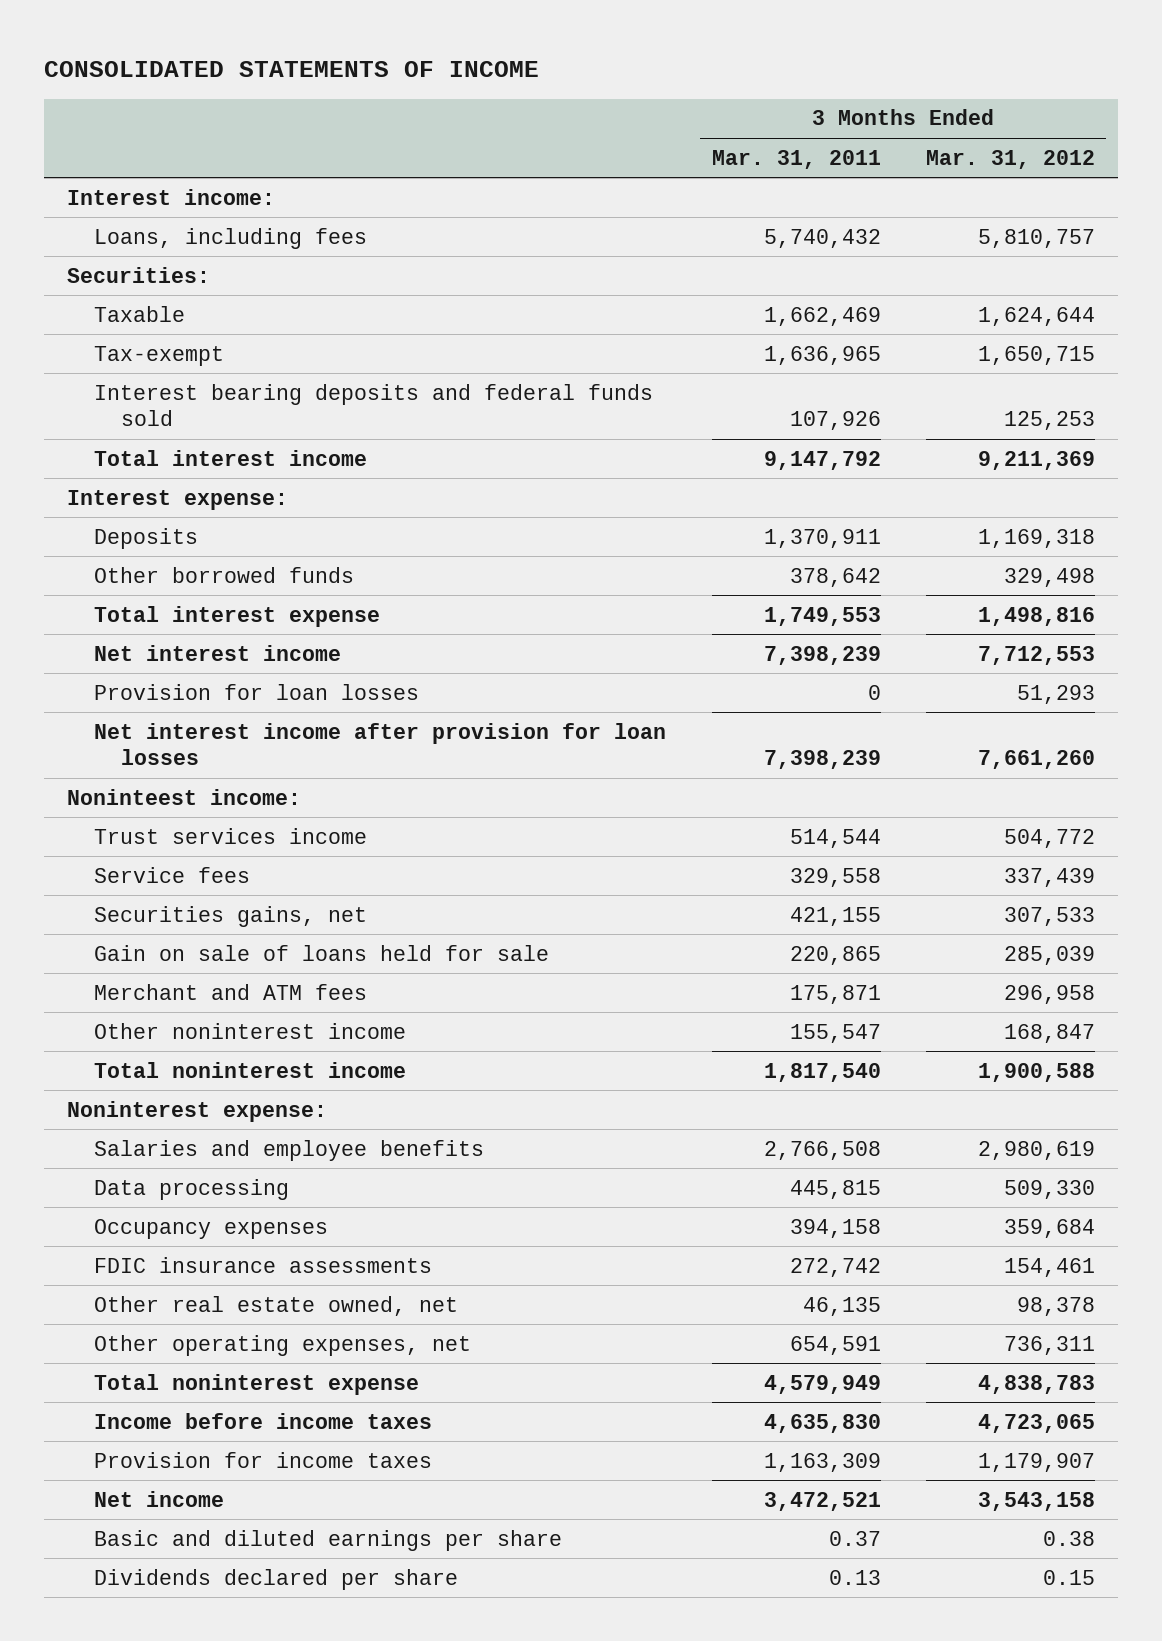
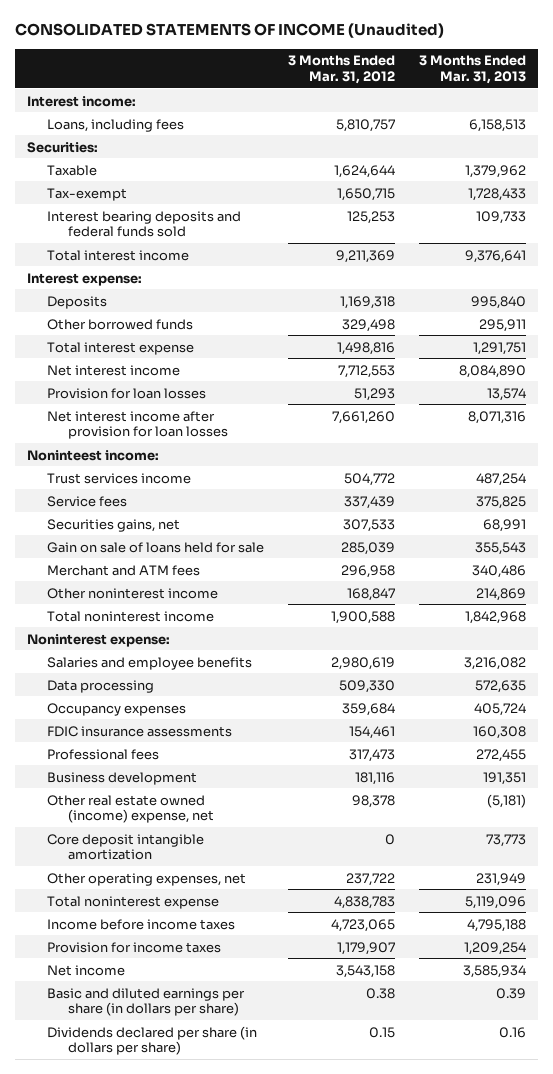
[44,61,540,78] CONSOLIDATED STATEMENTS OF INCOME -> [14,23,444,39] CONSOLIDATED STATEMENTS OF INCOME (Unaudited)
[711,149,881,169] Mar. 31, 2011 -> none
none -> [419,55,527,84] 3 Months Ended Mar. 31, 2013
none -> [47,748,160,760] Professional fees
none -> [47,771,198,785] Business development
[94,1295,459,1316] Other real estate owned, net -> [47,794,214,823] Other real estate owned (income) expense, net
none -> [47,833,205,860] Core deposit intangible amortization
[1004,1335,1096,1355] 736,311 -> [346,872,396,886] 237,722
[94,1529,563,1551] Basic and diluted earnings per share -> [47,987,246,1016] Basic and diluted earnings per share (in dollars per share)
[94,1568,459,1590] Dividends declared per share -> [47,1025,258,1055] Dividends declared per share (in dollars per share)

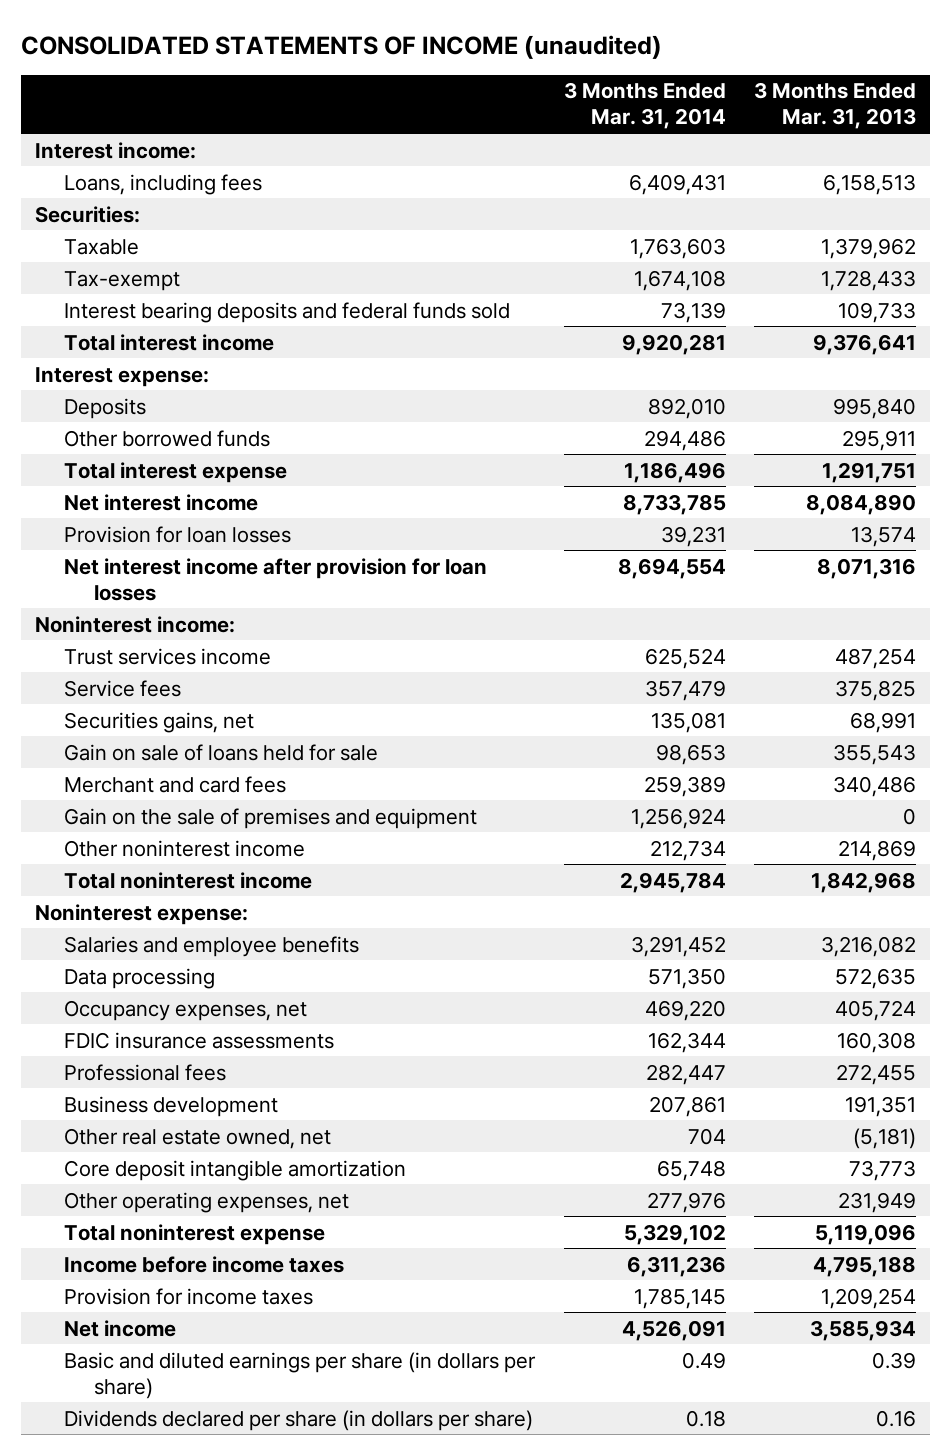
[14,23,444,39] CONSOLIDATED STATEMENTS OF INCOME (Unaudited) -> [20,34,662,59] CONSOLIDATED STATEMENTS OF INCOME (unaudited)
[288,55,396,84] 3 Months Ended Mar. 31, 2012 -> none
none -> [563,82,726,130] 3 Months Ended Mar. 31, 2014
[26,449,159,461] Noninteest income: -> [34,615,235,633] Noninterest income:
[47,564,201,576] Merchant and ATM fees -> [64,775,287,793] Merchant and card fees
none -> [64,807,478,829] Gain on the sale of premises and equipment
[47,702,187,716] Occupancy expenses -> [64,999,308,1021] Occupancy expenses, net
[47,794,214,823] Other real estate owned (income) expense, net -> [64,1127,332,1149] Other real estate owned, net

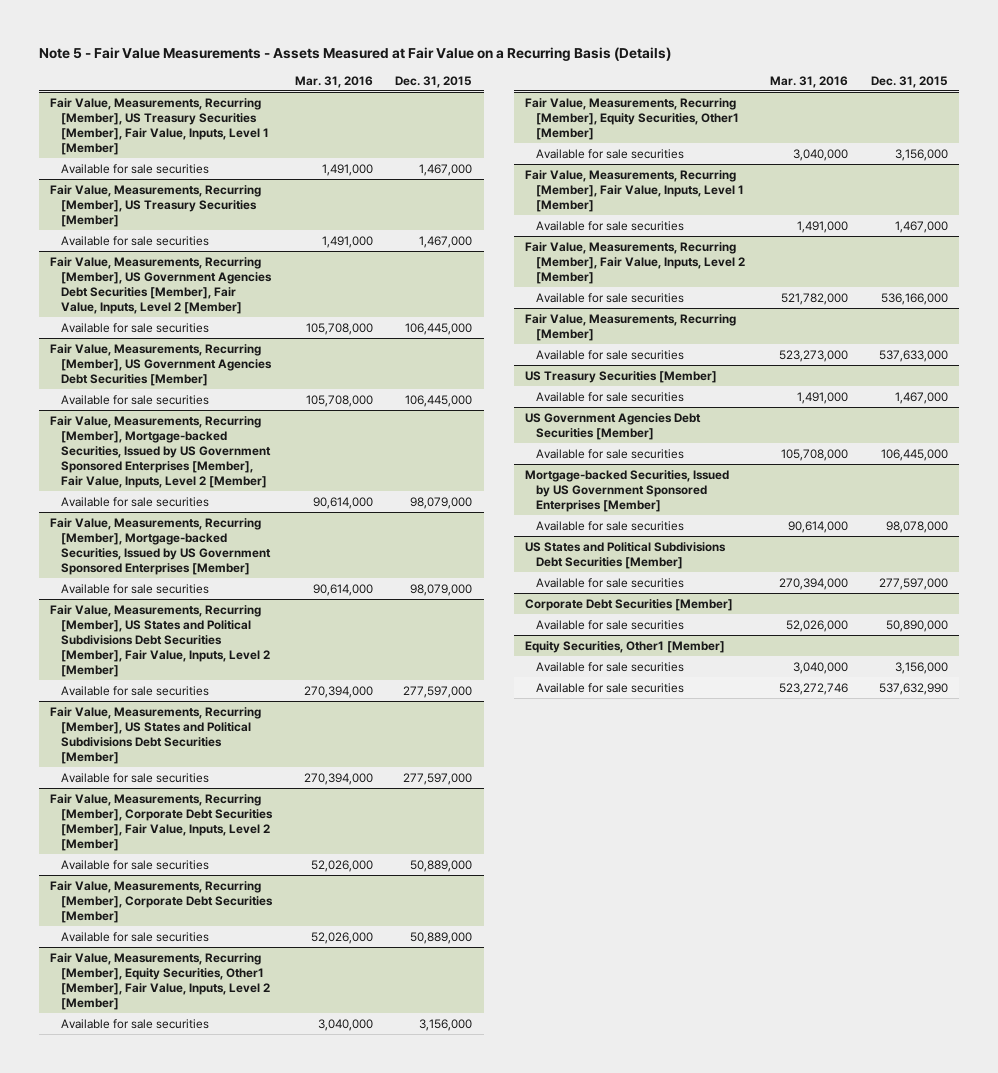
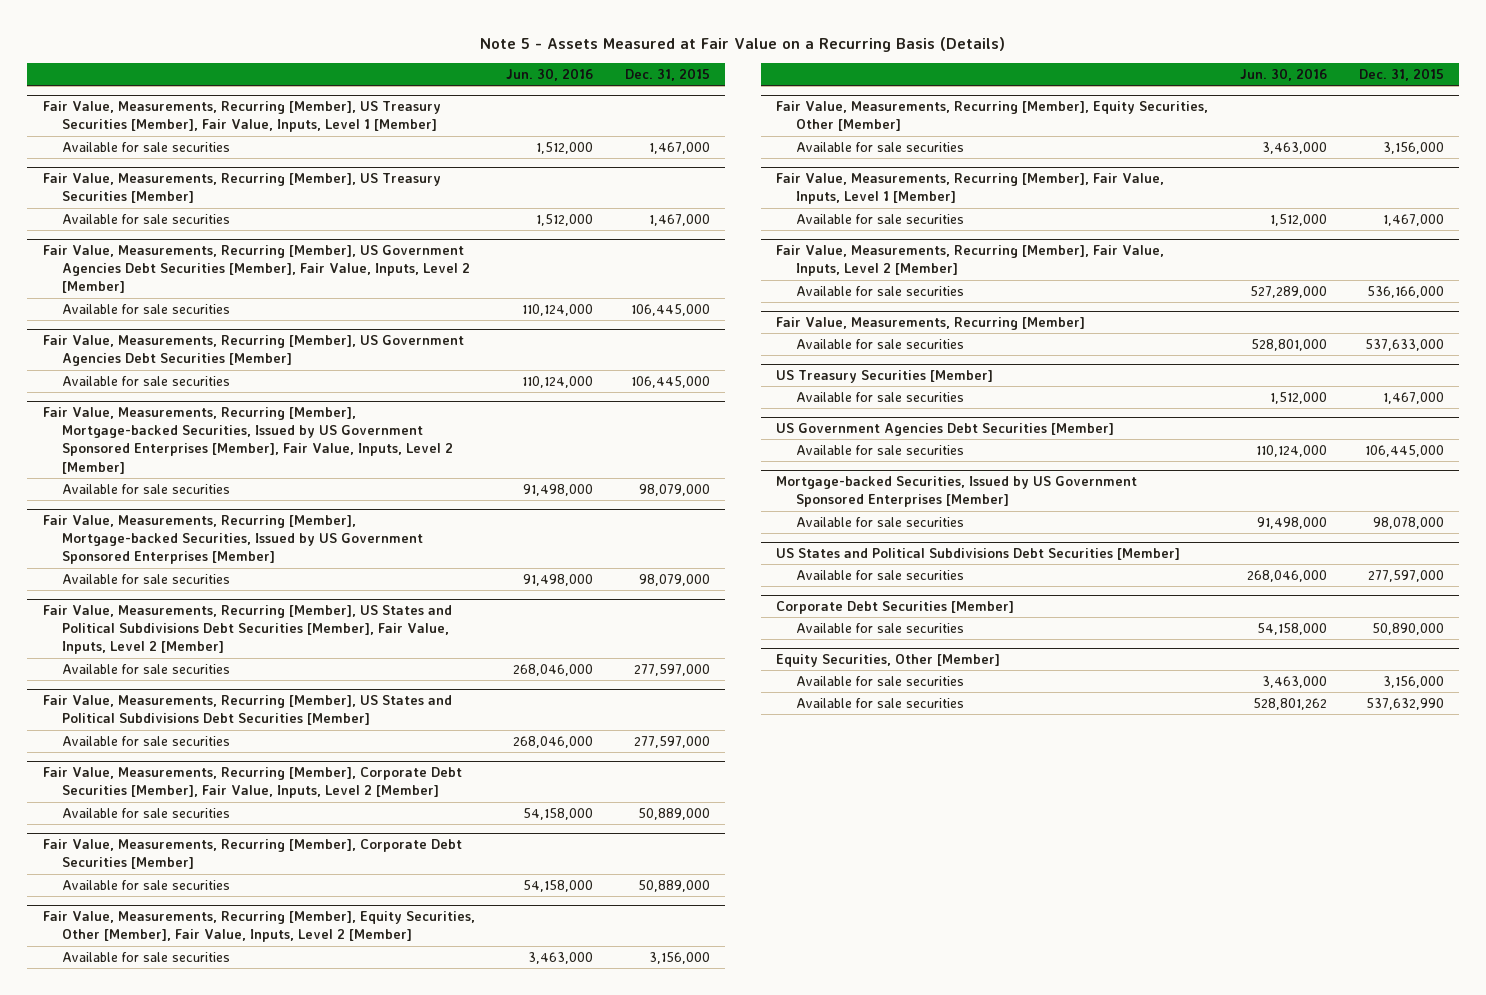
[38,46,671,61] Note 5 - Fair Value Measurements - Assets Measured at Fair Value on a Recurring Basis (Details) -> [480,36,1006,52] Note 5 - Assets Measured at Fair Value on a Recurring Basis (Details)
[294,75,373,88] Mar. 31, 2016 -> none
none -> [506,67,594,81] Jun. 30, 2016
[50,952,271,1011] Fair Value, Measurements, Recurring [Member], Equity Securities, Other1 [Member], Fair Value, Inputs, Level 2 [Member] -> [42,911,475,943] Fair Value, Measurements, Recurring [Member], Equity Securities, Other [Member], Fair Value, Inputs, Level 2 [Member]
[525,97,740,140] Fair Value, Measurements, Recurring [Member], Equity Securities, Other1 [Member] -> [776,101,1209,132] Fair Value, Measurements, Recurring [Member], Equity Securities, Other [Member]
[525,640,726,653] Equity Securities, Other1 [Member] -> [776,654,1001,668] Equity Securities, Other [Member]

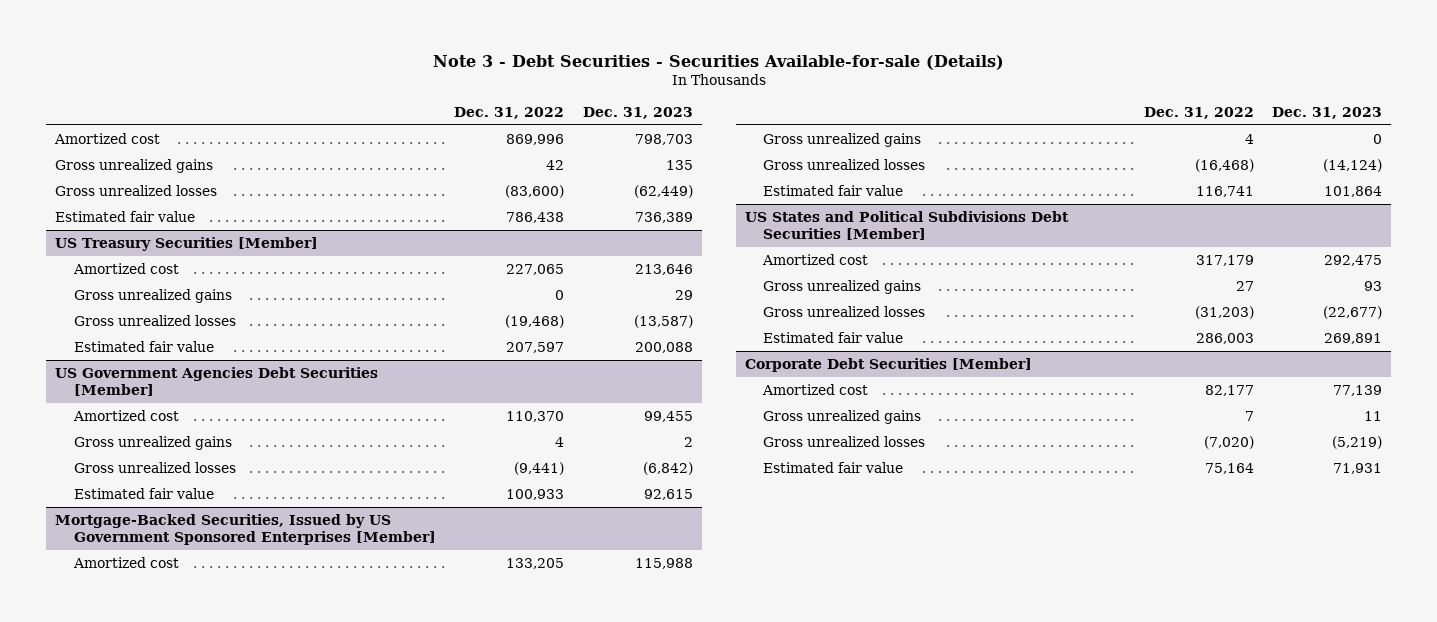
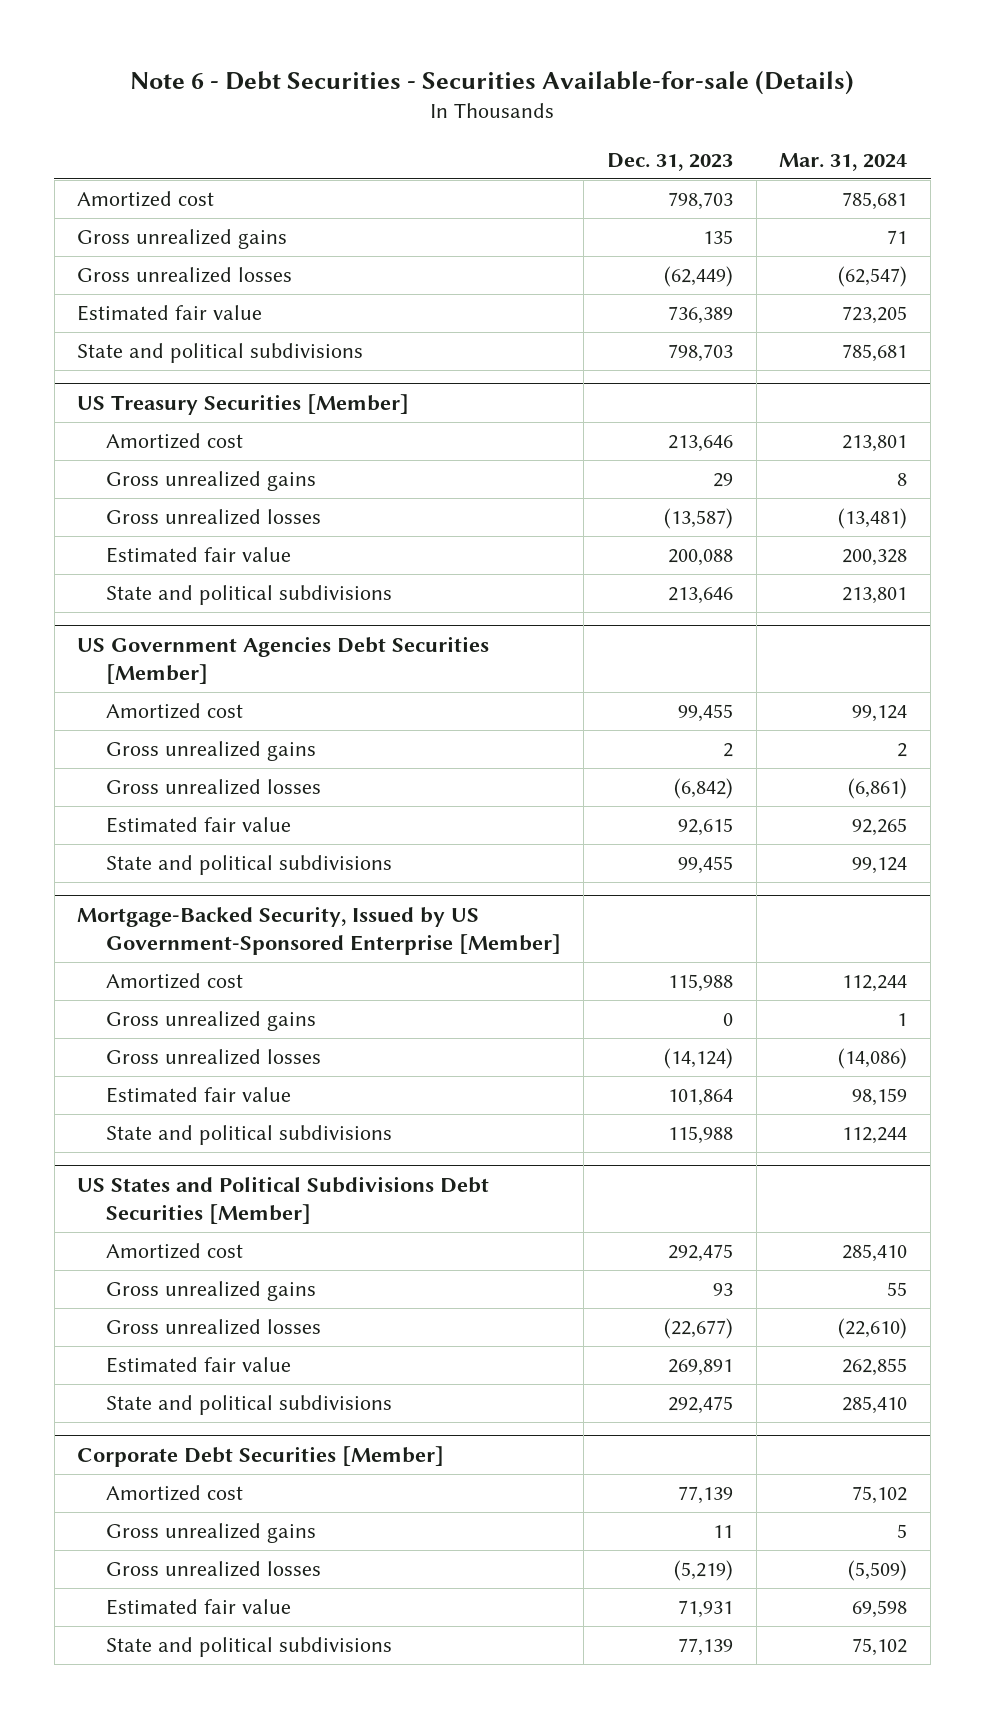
[432,55,1004,71] Note 3 - Debt Securities - Securities Available-for-sale (Details) -> [130,69,855,95] Note 6 - Debt Securities - Securities Available-for-sale (Details)
[454,106,565,119] Dec. 31, 2022 -> none
none -> [779,152,908,171] Mar. 31, 2024
none -> [77,343,364,364] State and political subdivisions
none -> [105,585,392,606] State and political subdivisions
none -> [105,855,392,876] State and political subdivisions
[55,513,436,546] Mortgage-Backed Securities, Issued by US Government Sponsored Enterprises [Member] -> [77,906,561,955] Mortgage-Backed Security, Issued by US Government-Sponsored Enterprise [Member]
none -> [105,1125,392,1146] State and political subdivisions
none -> [105,1395,392,1416] State and political subdivisions
none -> [105,1637,392,1658] State and political subdivisions

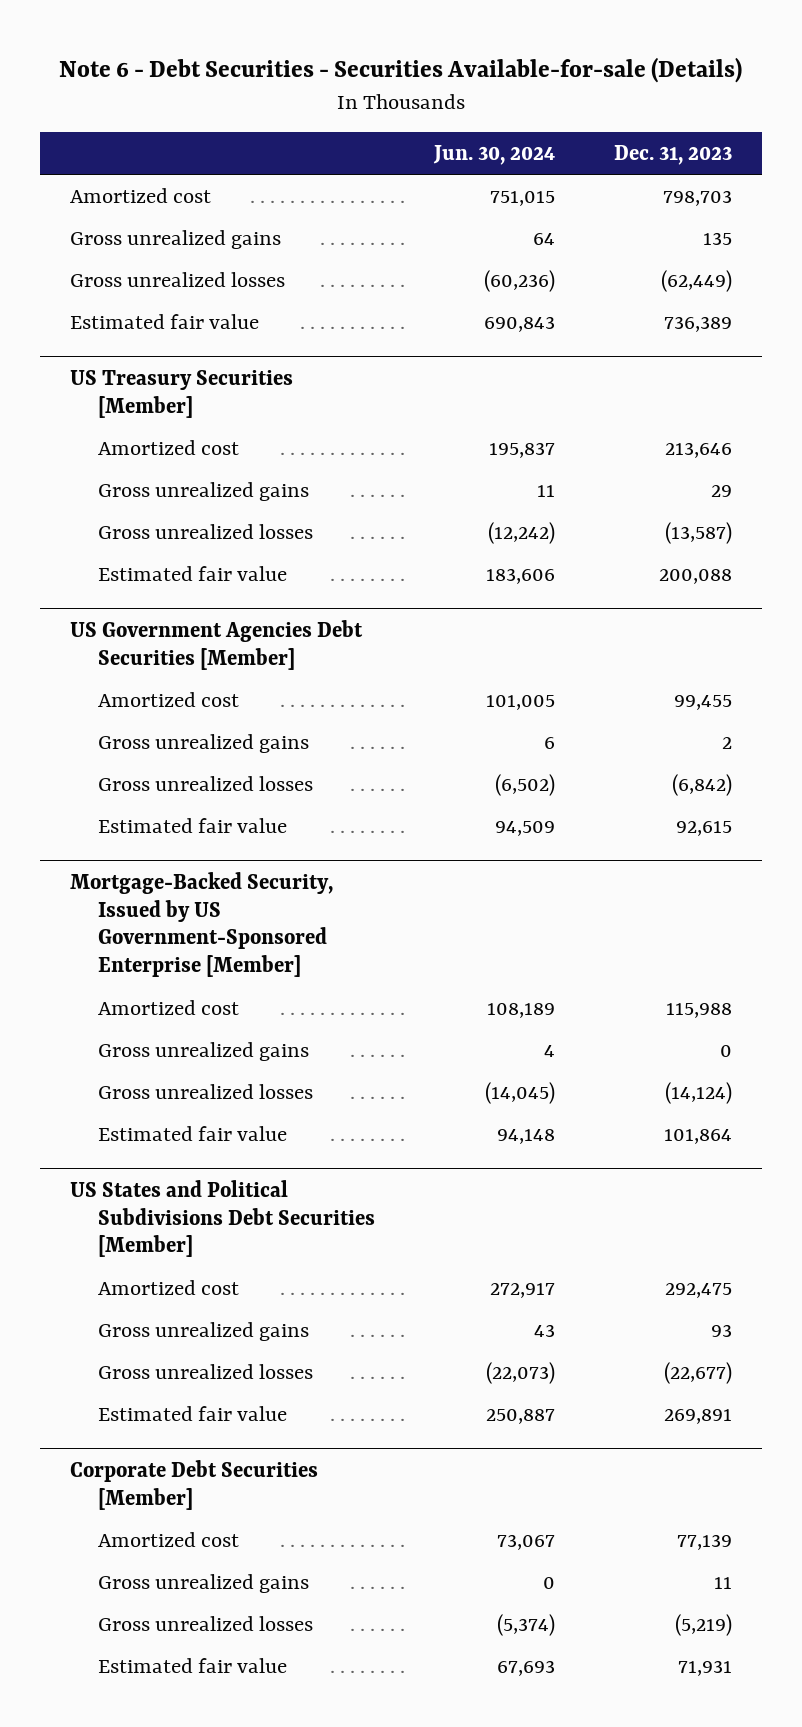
[779,152,908,171] Mar. 31, 2024 -> none
none -> [433,145,556,166] Jun. 30, 2024
[77,343,364,364] State and political subdivisions -> none
[105,585,392,606] State and political subdivisions -> none
[105,855,392,876] State and political subdivisions -> none
[105,1125,392,1146] State and political subdivisions -> none
[105,1395,392,1416] State and political subdivisions -> none
[105,1637,392,1658] State and political subdivisions -> none

